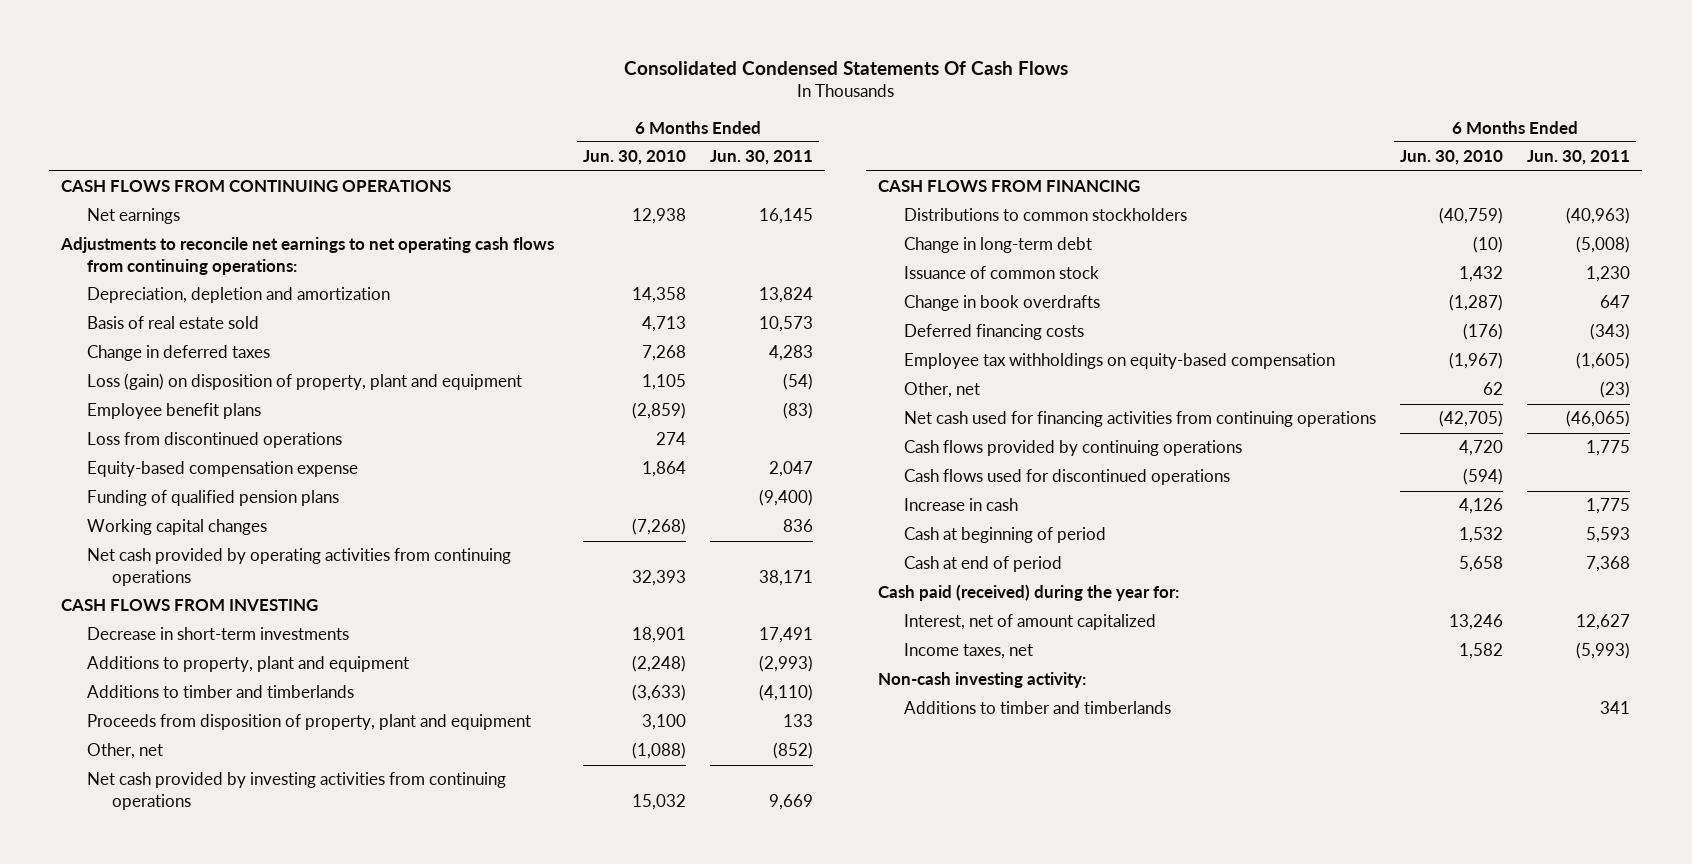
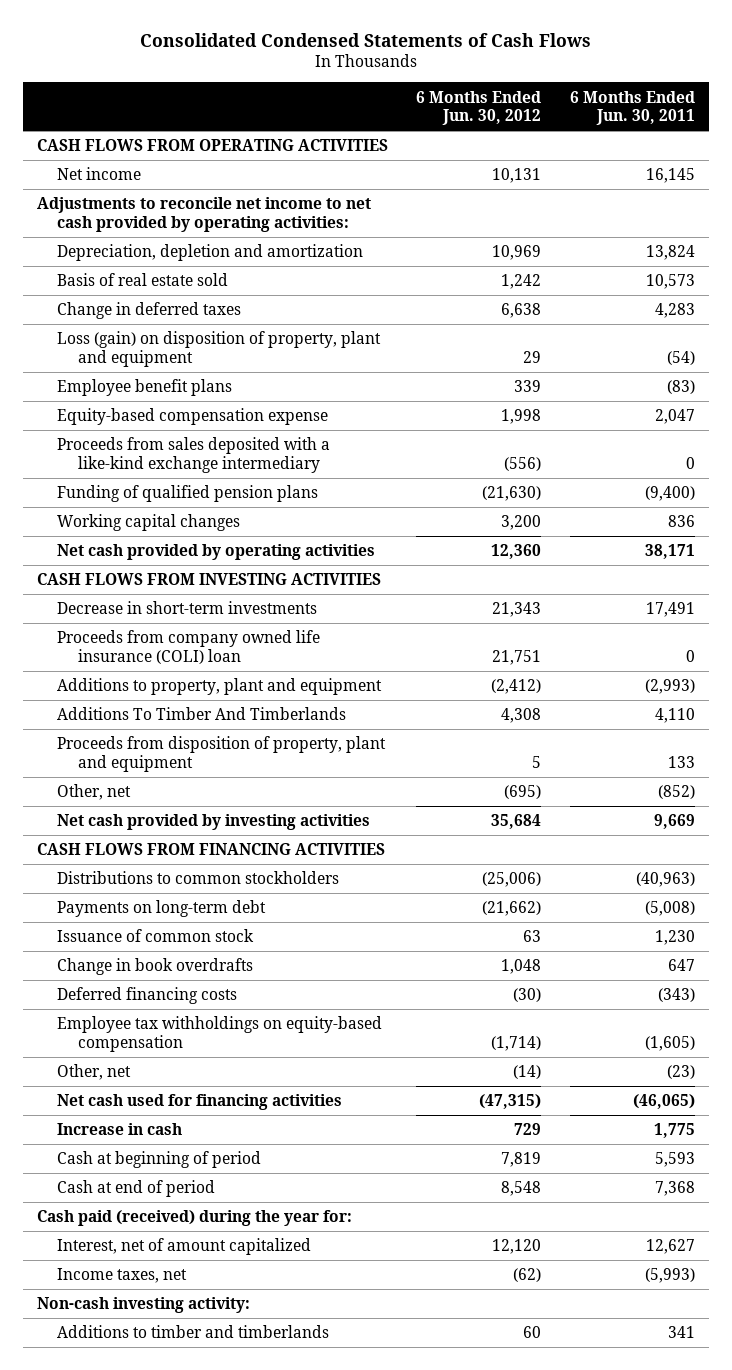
[623,60,1068,75] Consolidated Condensed Statements Of Cash Flows -> [139,32,591,47] Consolidated Condensed Statements of Cash Flows
[582,150,686,166] Jun. 30, 2010 -> none
none -> [416,90,542,126] 6 Months Ended Jun. 30, 2012
[61,180,452,193] CASH FLOWS FROM CONTINUING OPERATIONS -> none
none -> [37,139,389,152] CASH FLOWS FROM OPERATING ACTIVITIES
[86,208,180,225] Net earnings -> [57,167,142,181] Net income
[60,237,555,275] Adjustments to reconcile net earnings to net operating cash flows from continuing operations: -> [37,197,372,232] Adjustments to reconcile net income to net cash provided by operating activities:
[86,432,342,449] Loss from discontinued operations -> none
none -> [57,437,331,473] Proceeds from sales deposited with a like-kind exchange intermediary
[86,548,511,586] Net cash provided by operating activities from continuing operations -> [57,544,376,561] Net cash provided by operating activities
[61,599,319,612] CASH FLOWS FROM INVESTING -> [37,573,382,586] CASH FLOWS FROM INVESTING ACTIVITIES
none -> [57,630,321,664] Proceeds from company owned life insurance (COLI) loan
[86,685,354,699] Additions to timber and timberlands -> [57,707,347,721] Additions To Timber And Timberlands
[759,684,814,702] (4,110) -> [654,708,695,724] 4,110
[86,772,506,810] Net cash provided by investing activities from continuing operations -> [57,814,371,831] Net cash provided by investing activities
[878,180,1141,193] CASH FLOWS FROM FINANCING -> [37,843,386,856] CASH FLOWS FROM FINANCING ACTIVITIES
[903,237,1092,254] Change in long-term debt -> [57,900,267,918] Payments on long-term debt
[903,440,1242,457] Cash flows provided by continuing operations -> none
[903,469,1230,486] Cash flows used for discontinued operations -> none
[903,411,1376,428] Net cash used for financing activities from continuing operations -> [57,1094,343,1111] Net cash used for financing activities

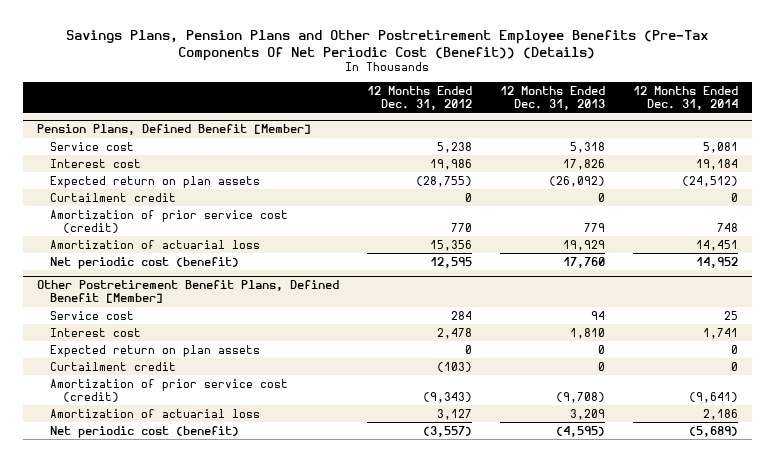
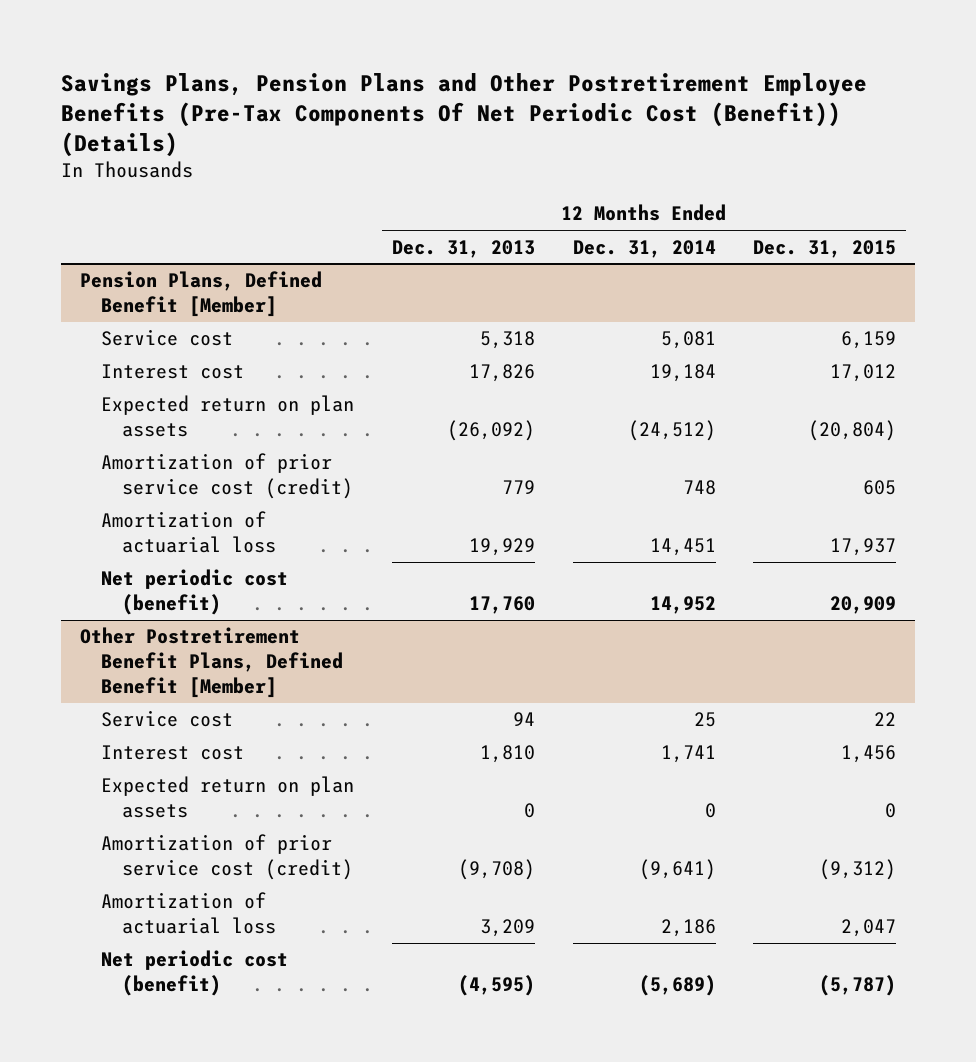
[366,86,472,111] 12 Months Ended Dec. 31, 2012 -> none
none -> [753,239,897,258] Dec. 31, 2015
[49,192,176,202] Curtailment credit -> none
[49,361,176,371] Curtailment credit -> none

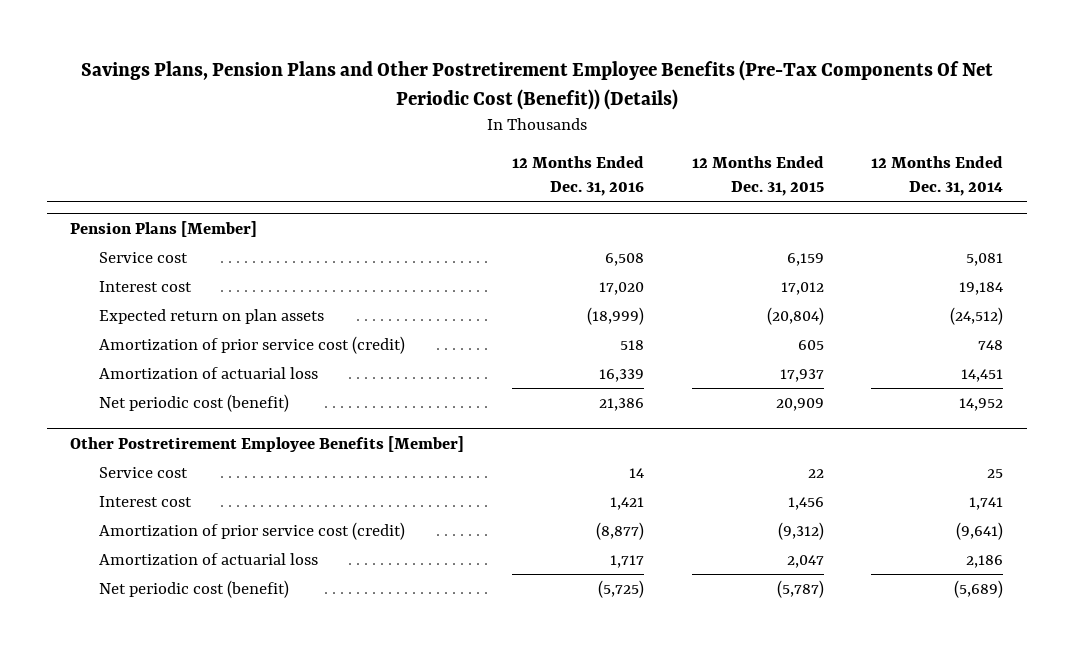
[391,239,535,258] Dec. 31, 2013 -> none
none -> [512,156,645,197] 12 Months Ended Dec. 31, 2016
[79,271,322,318] Pension Plans, Defined Benefit [Member] -> [70,220,258,237] Pension Plans [Member]
[79,627,343,699] Other Postretirement Benefit Plans, Defined Benefit [Member] -> [70,435,465,452] Other Postretirement Employee Benefits [Member]
[100,776,354,819] Expected return on plan assets -> none

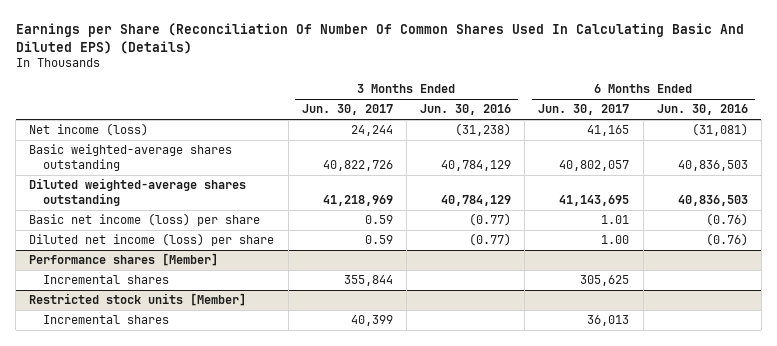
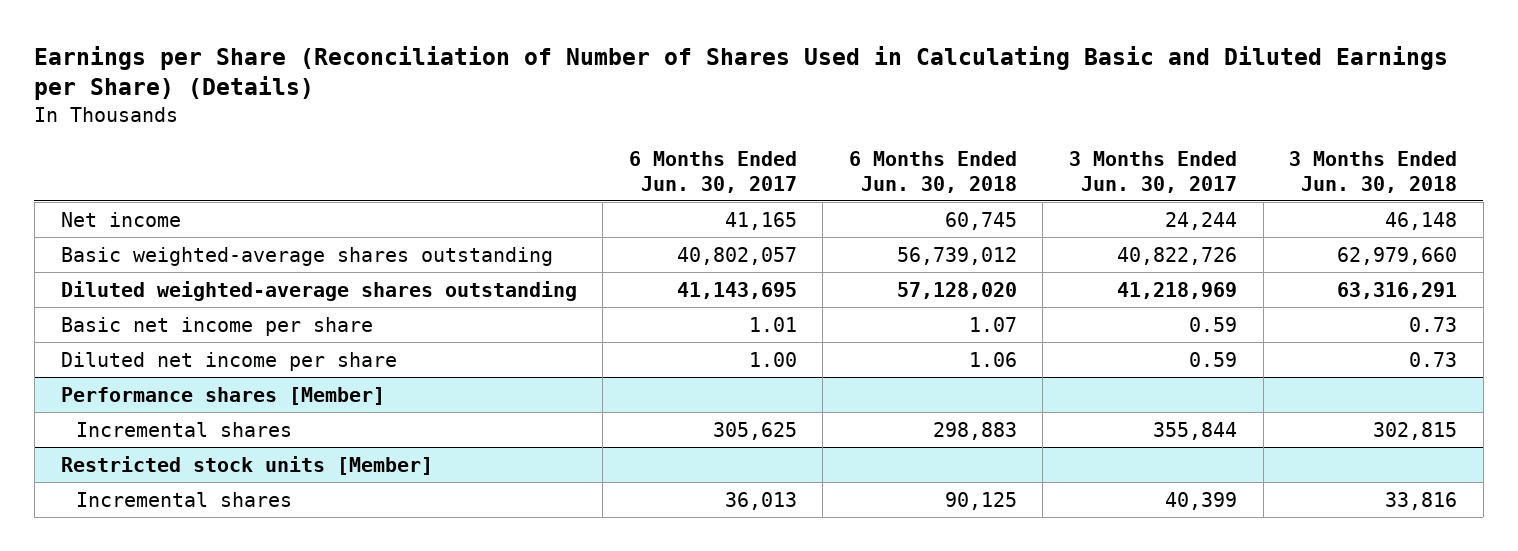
[15,22,744,54] Earnings per Share (Reconciliation Of Number Of Common Shares Used In Calculating Basic And Diluted EPS) (Details) -> [34,45,1449,101] Earnings per Share (Reconciliation of Number of Shares Used in Calculating Basic and Diluted Earnings per Share) (Details)
[420,104,512,116] Jun. 30, 2016 -> none
[656,104,748,116] Jun. 30, 2016 -> none
none -> [848,151,1017,193] 6 Months Ended Jun. 30, 2018
none -> [1289,151,1458,193] 3 Months Ended Jun. 30, 2018
[29,123,149,137] Net income (loss) -> [60,211,181,227] Net income
[29,213,261,227] Basic net income (loss) per share -> [60,316,373,336] Basic net income per share
[29,233,275,247] Diluted net income (loss) per share -> [60,351,397,371] Diluted net income per share

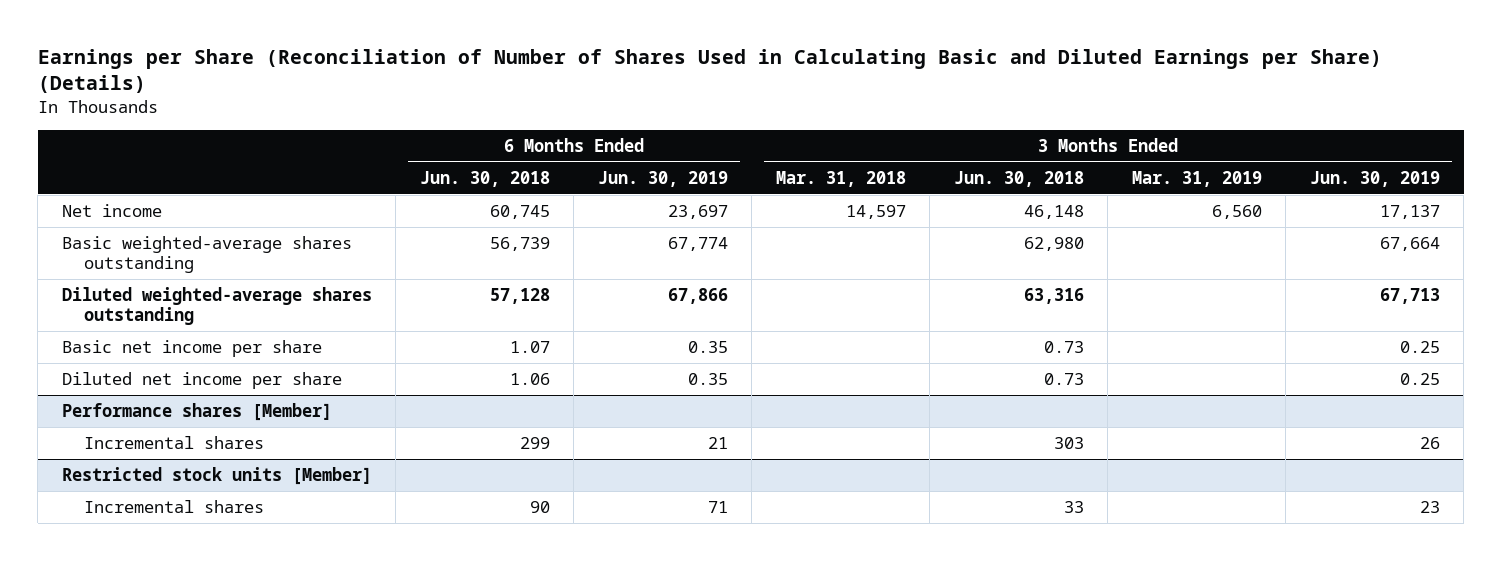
[628,151,797,193] 6 Months Ended Jun. 30, 2017 -> none
[1069,151,1238,193] 3 Months Ended Jun. 30, 2017 -> none
none -> [597,170,728,187] Jun. 30, 2019
none -> [775,170,906,187] Mar. 31, 2018
none -> [1131,170,1262,187] Mar. 31, 2019
none -> [1309,170,1440,187] Jun. 30, 2019
[896,246,1017,265] 56,739,012 -> [489,237,550,252] 56,739
[1337,246,1458,265] 62,979,660 -> [1023,237,1084,252] 62,980
[896,281,1017,299] 57,128,020 -> [489,288,550,305] 57,128
[1337,281,1458,299] 63,316,291 -> [1023,288,1084,305] 63,316
[932,421,1017,440] 298,883 -> [519,437,550,450] 299
[1373,421,1458,440] 302,815 -> [1053,437,1084,450] 303
[944,491,1017,510] 90,125 -> [529,501,550,514] 90
[1385,491,1458,510] 33,816 -> [1063,501,1084,514] 33

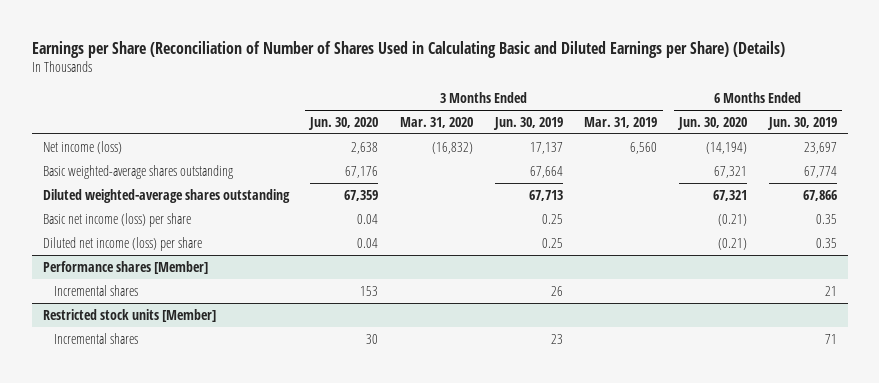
[419,170,550,187] Jun. 30, 2018 -> none
[775,170,906,187] Mar. 31, 2018 -> none
[953,170,1084,187] Jun. 30, 2018 -> none
none -> [308,116,379,130] Jun. 30, 2020
none -> [400,116,474,128] Mar. 31, 2020
none -> [677,116,748,130] Jun. 30, 2020
[61,204,162,218] Net income -> [42,140,122,154] Net income (loss)
[61,340,322,358] Basic net income per share -> [42,212,191,227] Basic net income (loss) per share
[61,372,342,390] Diluted net income per share -> [42,236,202,251] Diluted net income (loss) per share

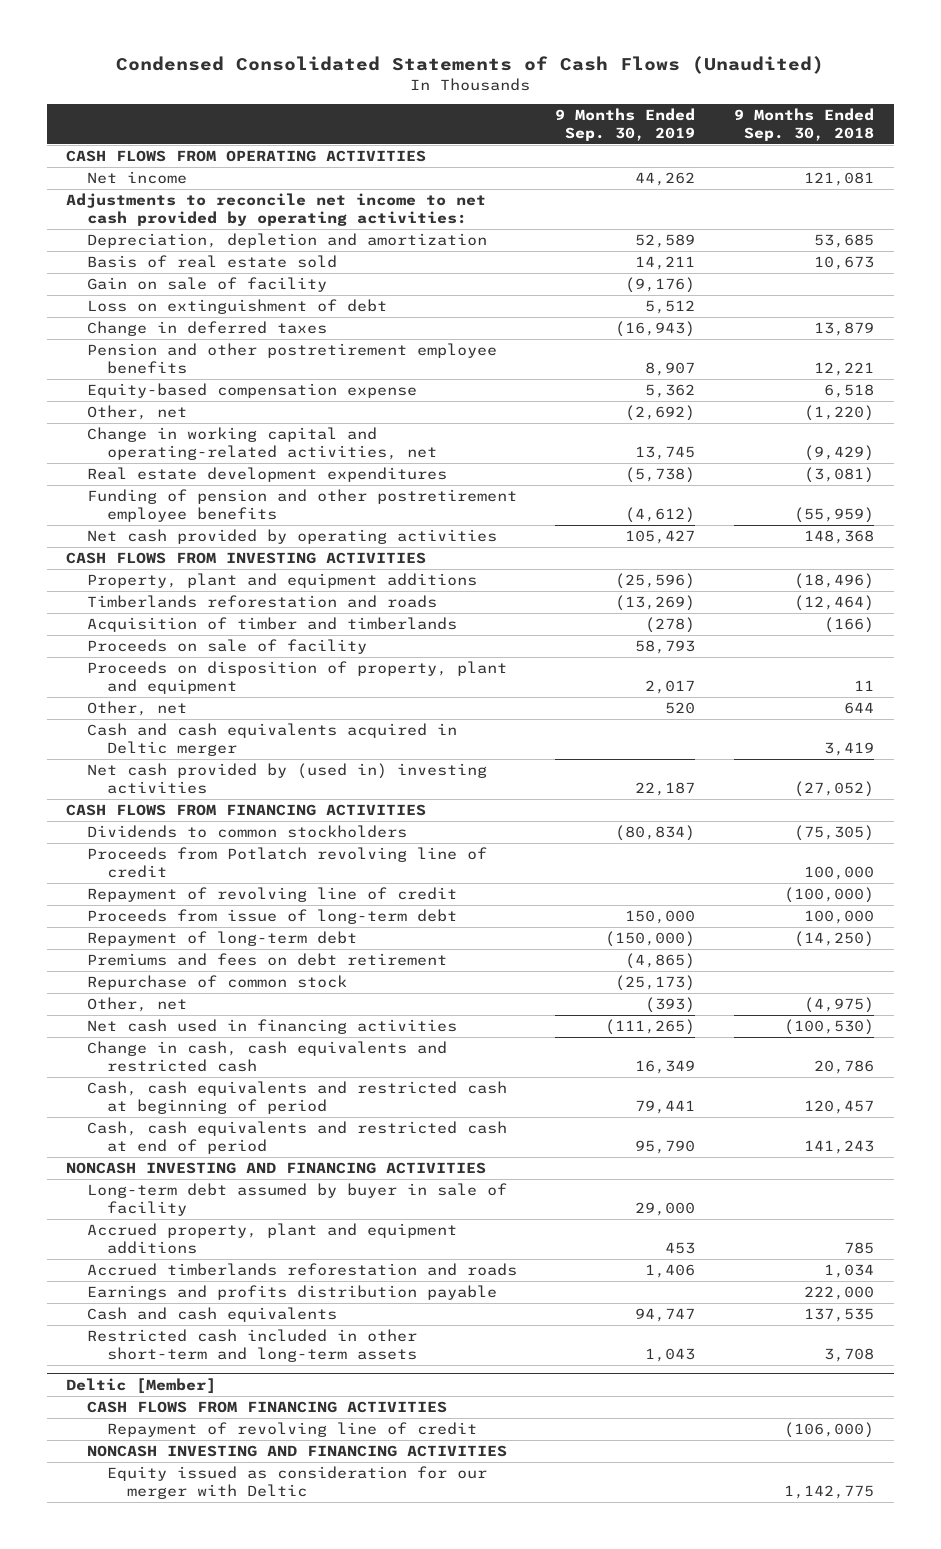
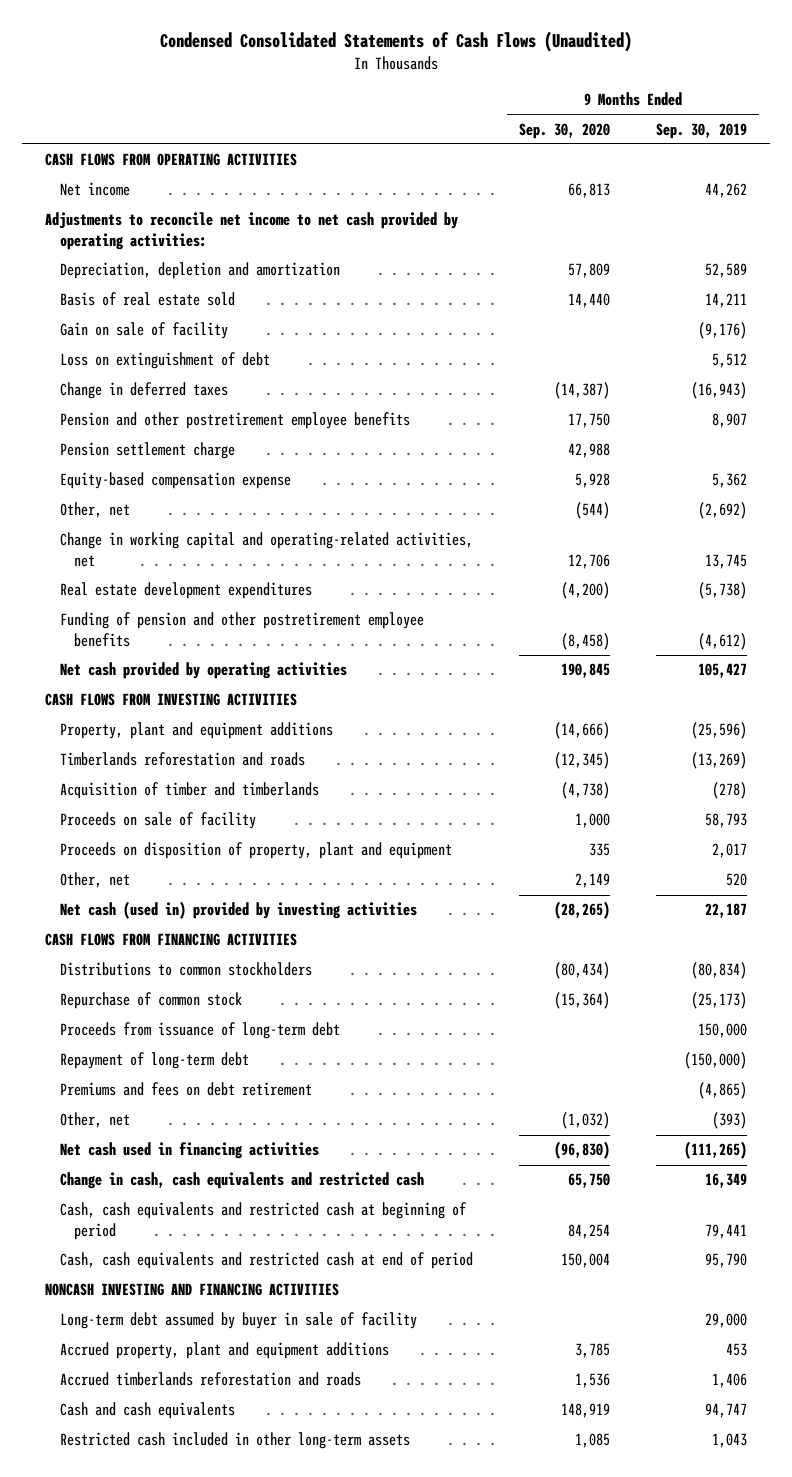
[734,108,875,142] 9 Months Ended Sep. 30, 2018 -> none
none -> [518,122,610,139] Sep. 30, 2020
none -> [59,442,235,460] Pension settlement charge
[86,722,457,756] Cash and cash equivalents acquired in Deltic merger -> none
[86,762,487,794] Net cash provided by (used in) investing activities -> [59,901,417,920] Net cash (used in) provided by investing activities
[86,846,487,878] Proceeds from Potlatch revolving line of credit -> none
[86,886,457,902] Repayment of revolving line of credit -> none
[86,824,407,838] Dividends to common stockholders -> [59,962,312,977] Distributions to common stockholders
[86,974,347,990] Repurchase of common stock -> [59,992,242,1010] Repurchase of common stock
[86,908,457,924] Proceeds from issue of long-term debt -> [59,1022,340,1040] Proceeds from issuance of long-term debt
[86,1284,497,1300] Earnings and profits distribution payable -> none
[66,1377,217,1394] Deltic [Member] -> none
[86,1400,447,1413] CASH FLOWS FROM FINANCING ACTIVITIES -> none
[106,1421,477,1437] Repayment of revolving line of credit -> none
[86,1444,507,1457] NONCASH INVESTING AND FINANCING ACTIVITIES -> none
[106,1465,487,1499] Equity issued as consideration for our merger with Deltic -> none
[86,1328,417,1362] Restricted cash included in other short-term and long-term assets -> [59,1432,410,1450] Restricted cash included in other long-term assets

